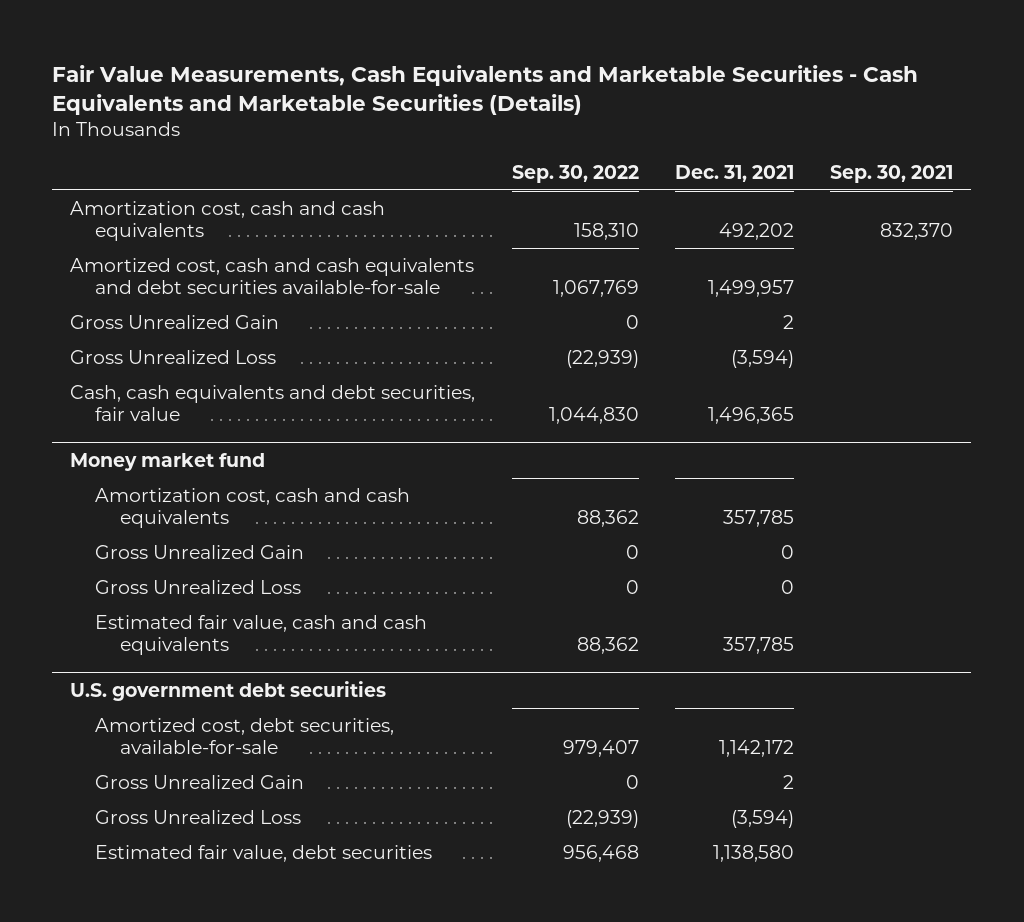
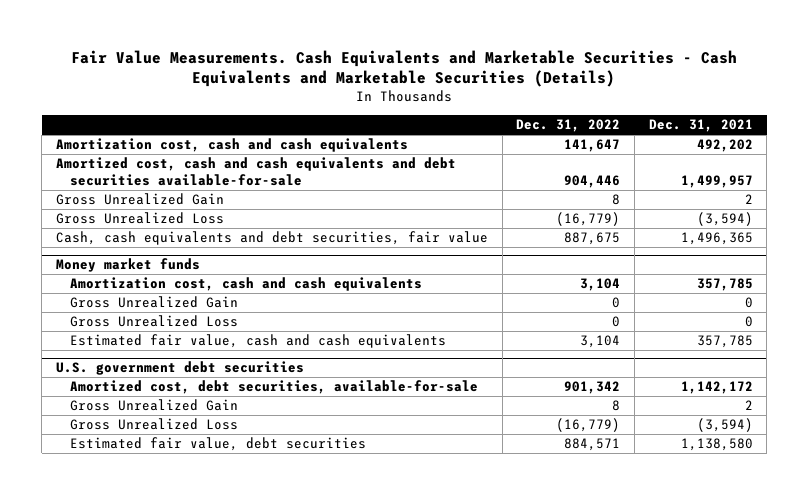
[52,64,919,115] Fair Value Measurements, Cash Equivalents and Marketable Securities - Cash Equivalents and Marketable Securities (Details) -> [71,49,738,88] Fair Value Measurements. Cash Equivalents and Marketable Securities - Cash Equivalents and Marketable Securities (Details)
[511,165,639,184] Sep. 30, 2022 -> none
[830,165,954,184] Sep. 30, 2021 -> none
none -> [516,119,621,133] Dec. 31, 2022
[70,452,266,471] Money market fund -> [55,258,200,273] Money market funds

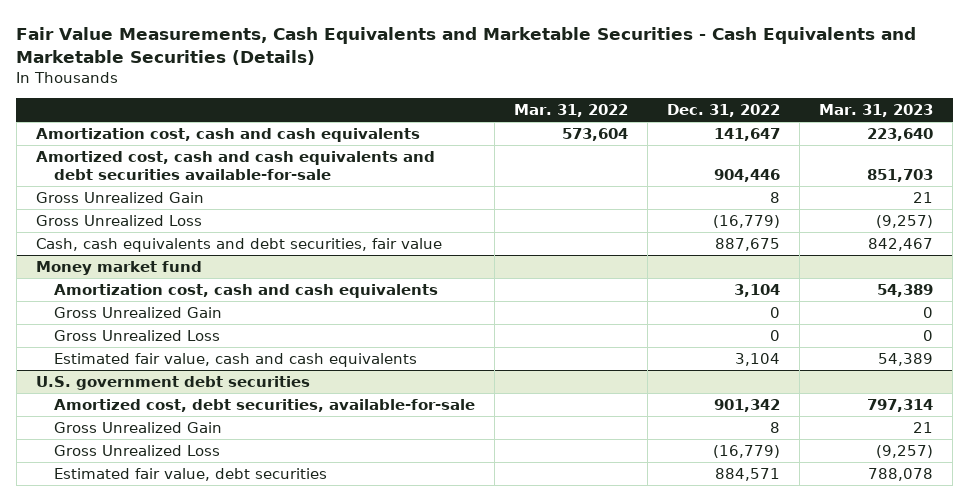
[71,49,738,88] Fair Value Measurements. Cash Equivalents and Marketable Securities - Cash Equivalents and Marketable Securities (Details) -> [16,26,917,65] Fair Value Measurements, Cash Equivalents and Marketable Securities - Cash Equivalents and Marketable Securities (Details)
[648,119,753,133] Dec. 31, 2021 -> none
none -> [513,104,628,118] Mar. 31, 2022
none -> [819,104,934,118] Mar. 31, 2023
[55,258,200,273] Money market funds -> [35,260,202,275] Money market fund

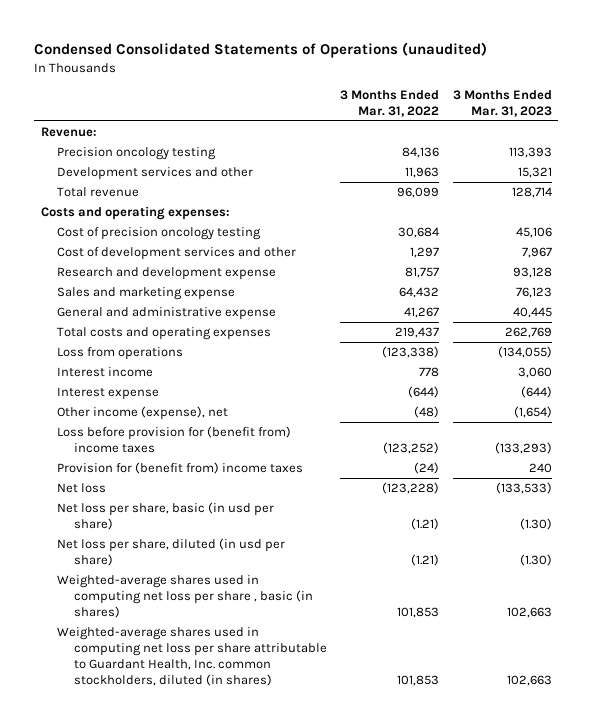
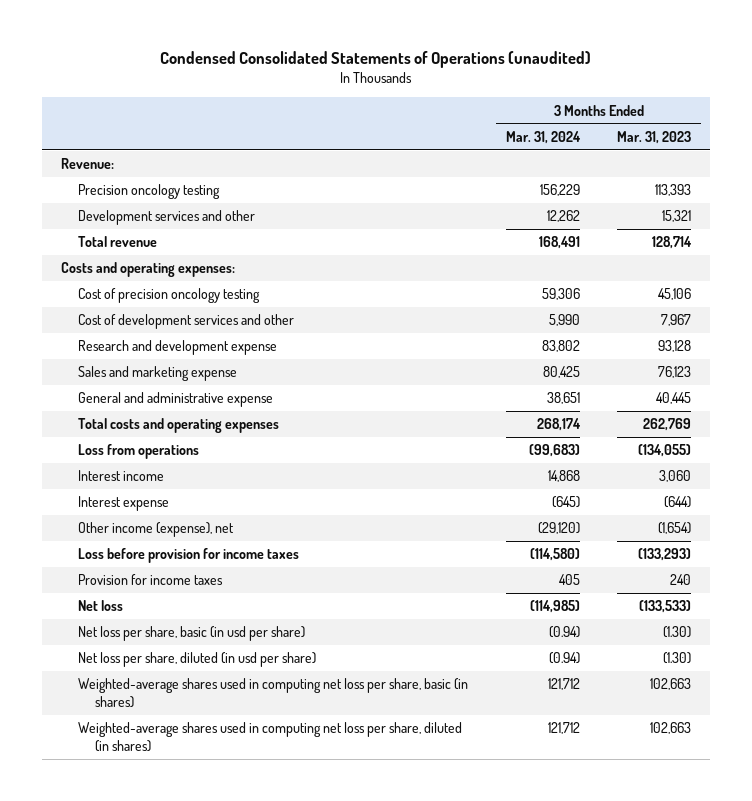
[340,89,440,117] 3 Months Ended Mar. 31, 2022 -> none
none -> [505,131,581,145] Mar. 31, 2024
[57,426,292,454] Loss before provision for (benefit from) income taxes -> [78,548,300,564] Loss before provision for income taxes
[57,462,304,475] Provision for (benefit from) income taxes -> [78,574,224,586] Provision for income taxes
[57,575,313,619] Weighted-average shares used in computing net loss per share , basic (in shares) -> [78,678,469,708] Weighted-average shares used in computing net loss per share, basic (in shares)
[57,627,327,686] Weighted-average shares used in computing net loss per share attributable to Guardant Health, Inc. common stockholders, diluted (in shares) -> [78,722,463,752] Weighted-average shares used in computing net loss per share, diluted (in shares)

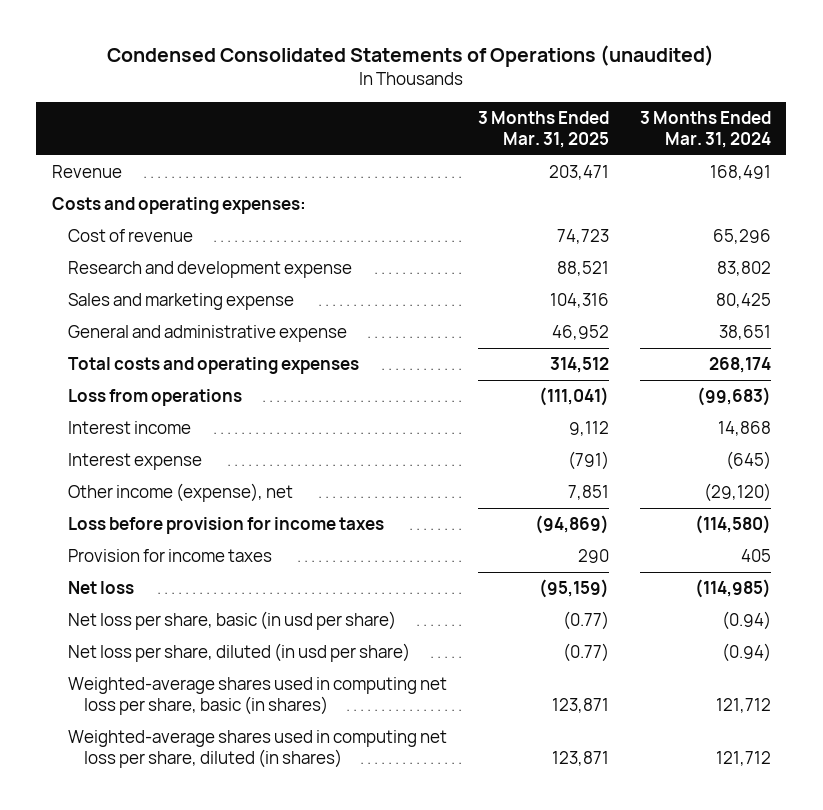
[617,131,692,145] Mar. 31, 2023 -> none
none -> [477,111,609,148] 3 Months Ended Mar. 31, 2025
[60,158,114,170] Revenue: -> none
[78,184,221,200] Precision oncology testing -> none
[78,210,256,226] Development services and other -> none
[78,236,158,248] Total revenue -> [51,165,122,179] Revenue
[78,288,261,304] Cost of precision oncology testing -> none
[78,314,295,330] Cost of development services and other -> none
none -> [67,229,193,243] Cost of revenue

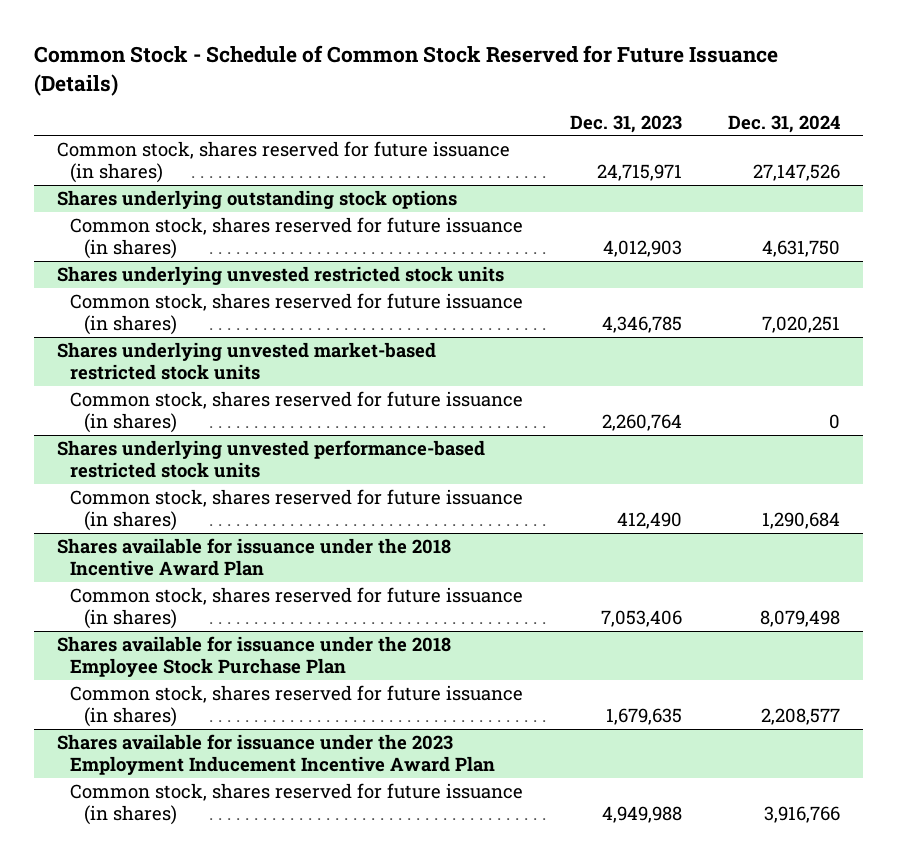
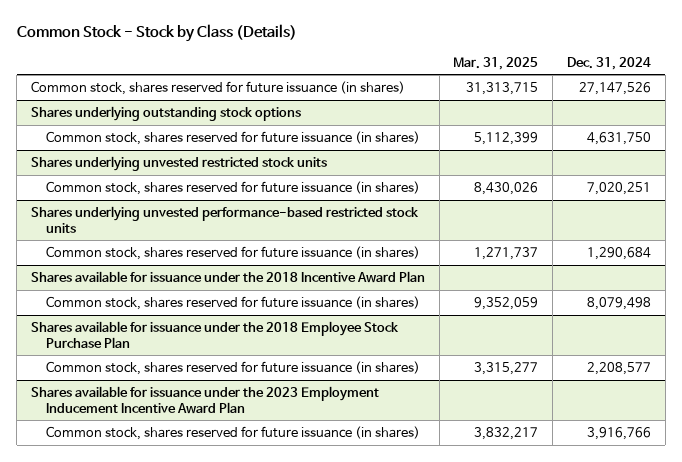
[33,45,778,96] Common Stock - Schedule of Common Stock Reserved for Future Issuance (Details) -> [16,23,297,42] Common Stock - Stock by Class (Details)
[569,114,682,133] Dec. 31, 2023 -> none
none -> [453,56,539,70] Mar. 31, 2025
[56,341,436,381] Shares underlying unvested market-based restricted stock units -> none
[70,390,524,434] Common stock, shares reserved for future issuance (in shares) -> none

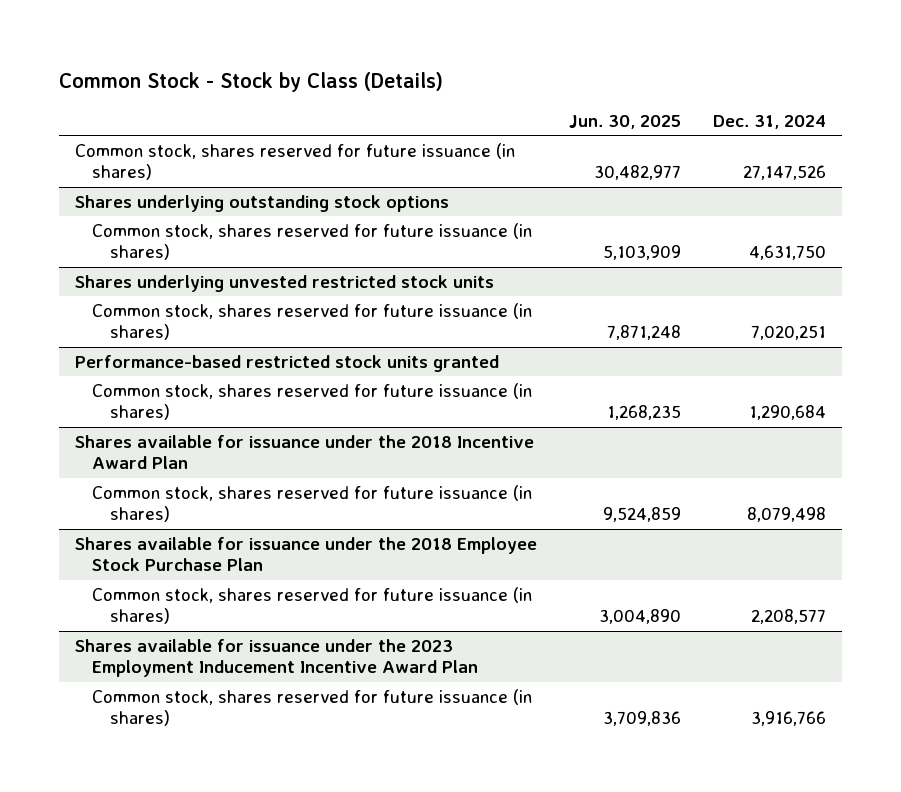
[453,56,539,70] Mar. 31, 2025 -> none
none -> [568,114,681,129] Jun. 30, 2025
[30,206,419,233] Shares underlying unvested performance-based restricted stock units -> [74,354,499,372] Performance-based restricted stock units granted

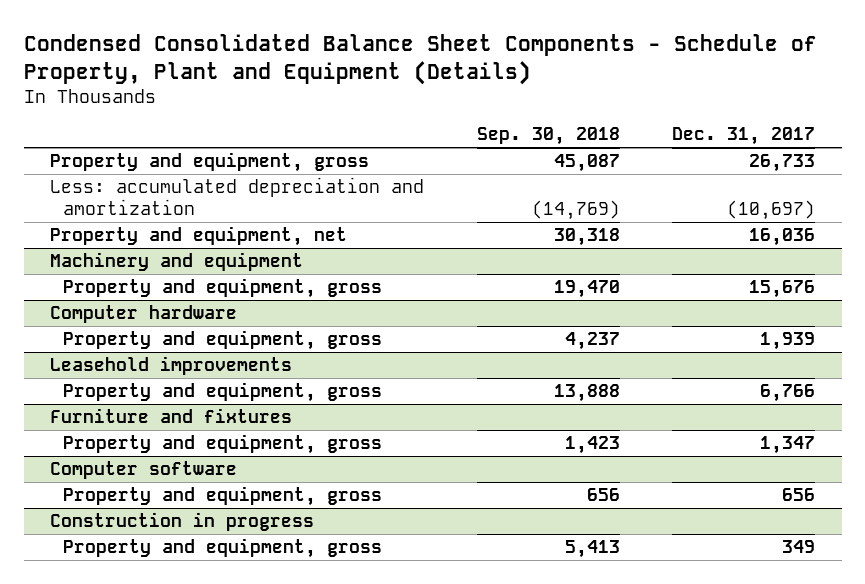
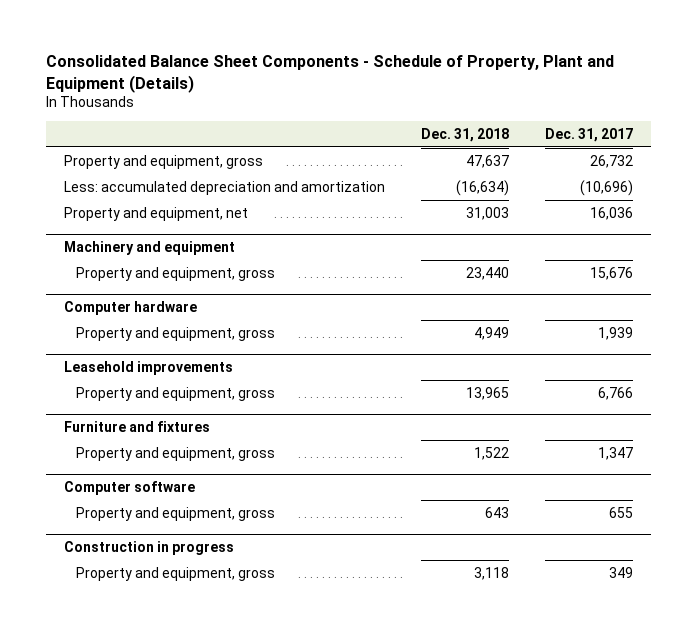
[23,34,817,86] Condensed Consolidated Balance Sheet Components - Schedule of Property, Plant and Equipment (Details) -> [45,55,614,93] Consolidated Balance Sheet Components - Schedule of Property, Plant and Equipment (Details)
[476,127,620,146] Sep. 30, 2018 -> none
none -> [421,127,510,142] Dec. 31, 2018
[749,154,816,173] 26,733 -> [590,154,634,168] 26,732
[727,199,816,220] (10,697) -> [580,179,634,196] (10,696)
[782,488,816,502] 656 -> [609,506,634,518] 655

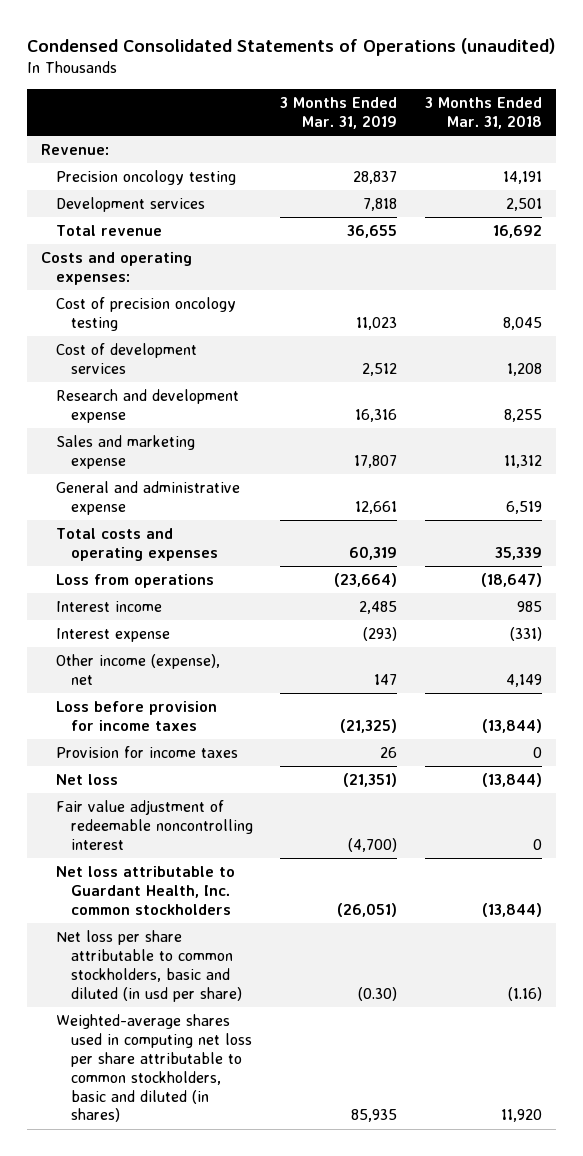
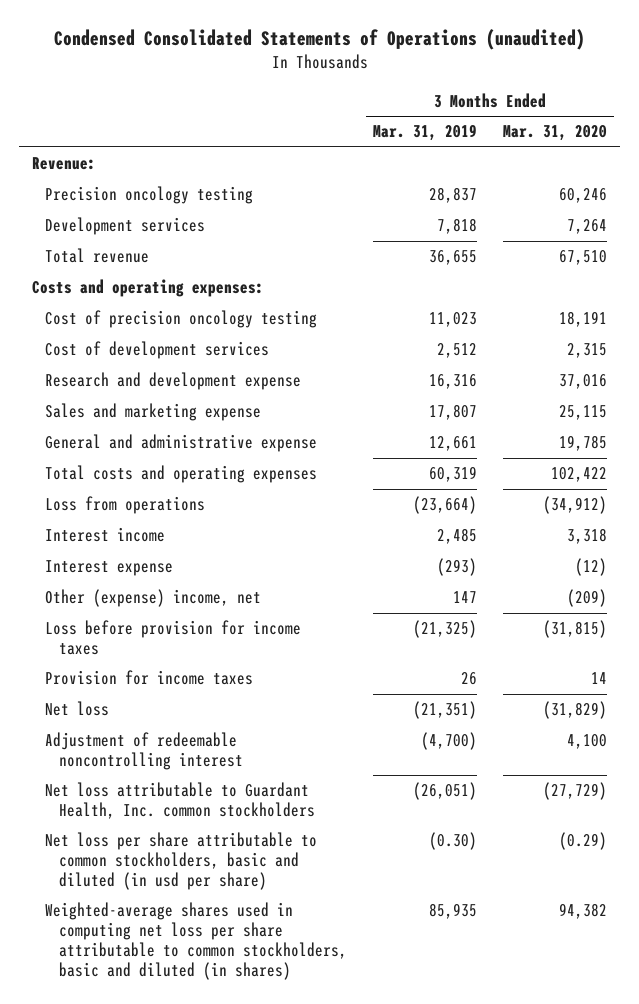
[424,97,542,130] 3 Months Ended Mar. 31, 2018 -> none
none -> [503,125,608,142] Mar. 31, 2020
[55,654,220,685] Other income (expense), net -> [45,589,262,608] Other (expense) income, net
[55,800,253,850] Fair value adjustment of redeemable noncontrolling interest -> [45,732,243,771] Adjustment of redeemable noncontrolling interest

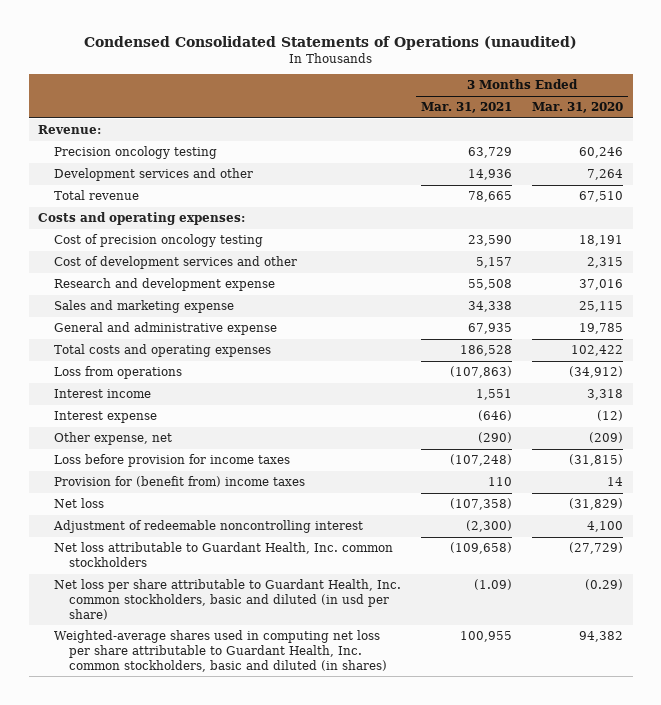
[372,124,477,142] Mar. 31, 2019 -> none
none -> [420,102,512,114] Mar. 31, 2021
[45,217,206,236] Development services -> [53,168,253,182] Development services and other
[45,341,270,360] Cost of development services -> [53,256,297,270] Cost of development services and other
[45,589,262,608] Other (expense) income, net -> [53,432,172,446] Other expense, net
[45,670,254,686] Provision for income taxes -> [53,476,305,488] Provision for (benefit from) income taxes
[45,832,318,891] Net loss per share attributable to common stockholders, basic and diluted (in usd per share) -> [53,579,401,620] Net loss per share attributable to Guardant Health, Inc. common stockholders, basic and diluted (in usd per share)
[45,902,347,980] Weighted-average shares used in computing net loss per share attributable to common stockholders, basic and diluted (in shares) -> [53,630,388,672] Weighted-average shares used in computing net loss per share attributable to Guardant Health, Inc. common stockholders, basic and diluted (in shares)

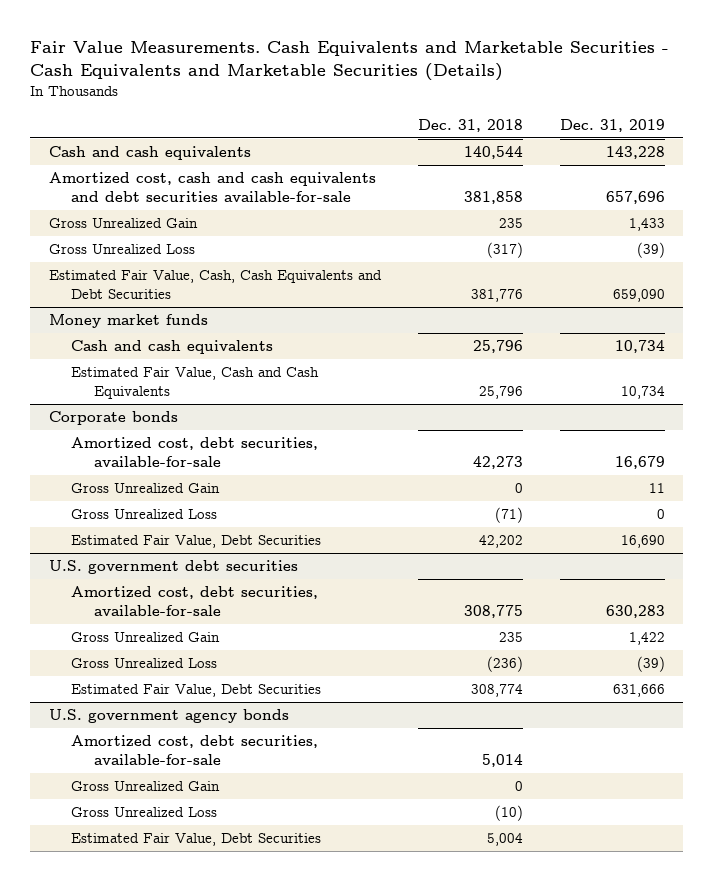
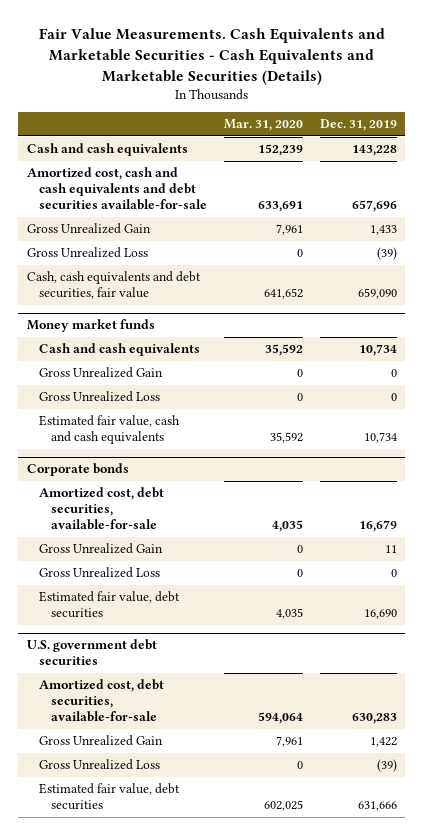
[417,118,523,132] Dec. 31, 2018 -> none
none -> [223,119,303,132] Mar. 31, 2020
[48,270,382,299] Estimated Fair Value, Cash, Cash Equivalents and Debt Securities -> [26,271,201,300] Cash, cash equivalents and debt securities, fair value
none -> [39,367,164,379] Gross Unrealized Gain
none -> [39,391,161,403] Gross Unrealized Loss
[71,367,320,399] Estimated Fair Value, Cash and Cash Equivalents -> [39,415,181,445] Estimated fair value, cash and cash equivalents
[71,535,322,549] Estimated Fair Value, Debt Securities -> [39,591,181,619] Estimated fair value, debt securities
[48,709,289,724] U.S. government agency bonds -> none
[71,735,319,765] Amortized cost, debt securities, available-for-sale -> none
[71,781,221,792] Gross Unrealized Gain -> none
[71,807,218,818] Gross Unrealized Loss -> none
[71,833,322,847] Estimated Fair Value, Debt Securities -> none
[71,684,322,698] Estimated Fair Value, Debt Securities -> [39,783,181,811] Estimated fair value, debt securities

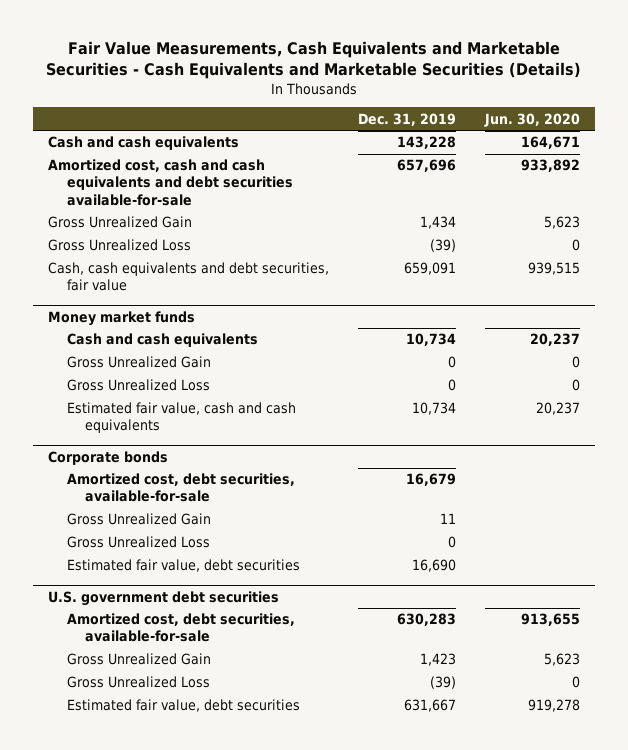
[38,27,385,85] Fair Value Measurements. Cash Equivalents and Marketable Securities - Cash Equivalents and Marketable Securities (Details) -> [45,41,581,80] Fair Value Measurements, Cash Equivalents and Marketable Securities - Cash Equivalents and Marketable Securities (Details)
[223,119,303,132] Mar. 31, 2020 -> none
none -> [484,112,581,127] Jun. 30, 2020
[369,225,397,236] 1,433 -> [419,216,456,230] 1,434
[357,288,397,300] 659,090 -> [403,262,456,276] 659,091
[369,737,397,748] 1,422 -> [419,653,456,667] 1,423
[357,801,397,812] 631,666 -> [403,699,456,713] 631,667

